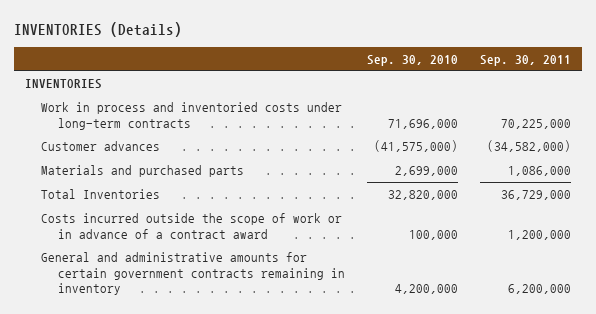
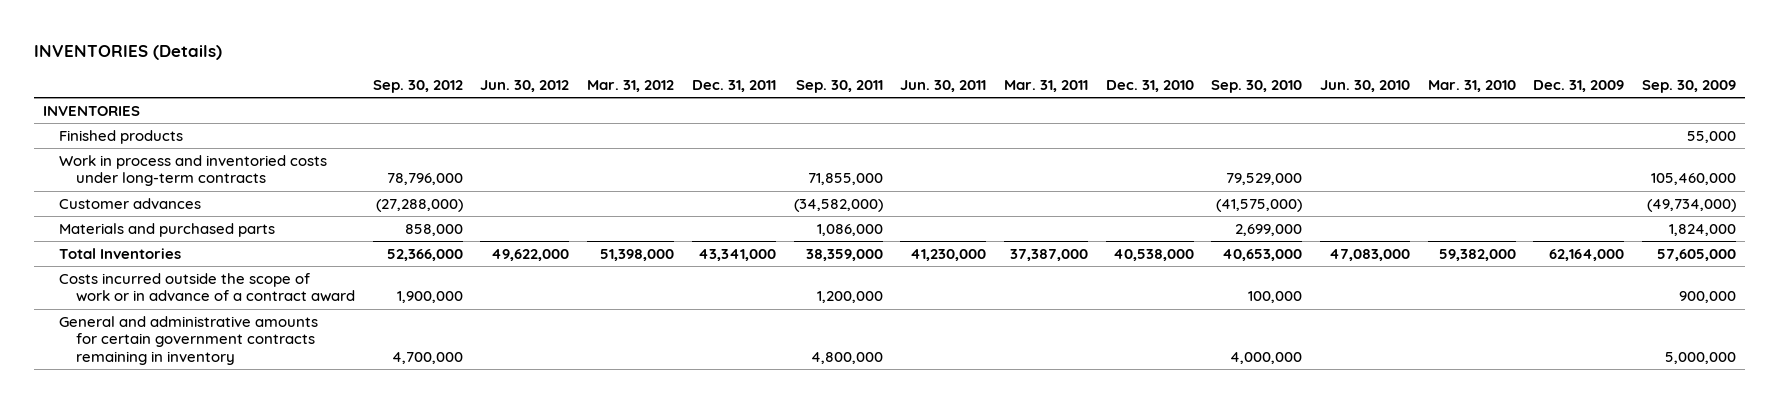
none -> [372,79,463,93] Sep. 30, 2012
none -> [480,79,570,92] Jun. 30, 2012
none -> [587,79,675,92] Mar. 31, 2012
none -> [691,79,776,92] Dec. 31, 2011
none -> [900,79,987,92] Jun. 30, 2011
none -> [1003,79,1088,92] Mar. 31, 2011
none -> [1105,79,1194,92] Dec. 31, 2010
none -> [1320,79,1411,92] Jun. 30, 2010
none -> [1427,79,1516,92] Mar. 31, 2010
none -> [1533,79,1625,92] Dec. 31, 2009
none -> [1642,79,1737,93] Sep. 30, 2009
none -> [59,129,184,144] Finished products
[387,118,458,129] 71,696,000 -> [1226,173,1303,186] 79,529,000
[501,118,572,129] 70,225,000 -> [807,173,883,186] 71,855,000
[387,190,458,201] 32,820,000 -> [1222,248,1303,261] 40,653,000
[501,190,572,201] 36,729,000 -> [805,248,883,261] 38,359,000
[394,284,458,295] 4,200,000 -> [1230,351,1303,364] 4,000,000
[508,284,572,295] 6,200,000 -> [810,351,883,364] 4,800,000

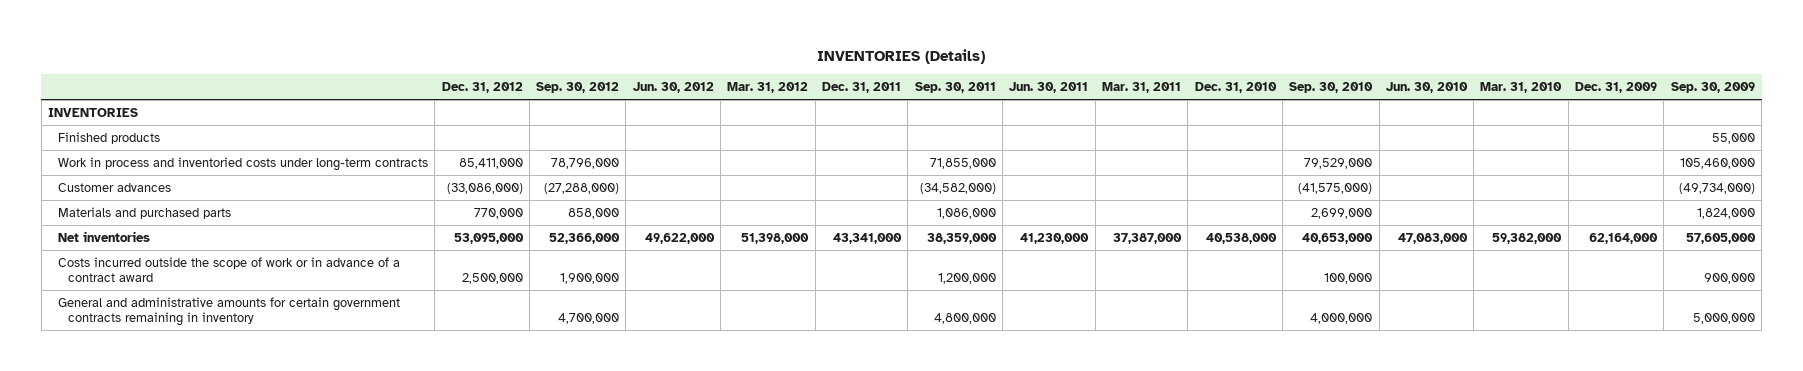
none -> [441,82,523,94] Dec. 31, 2012
[59,247,182,259] Total Inventories -> [57,230,150,242] Net inventories

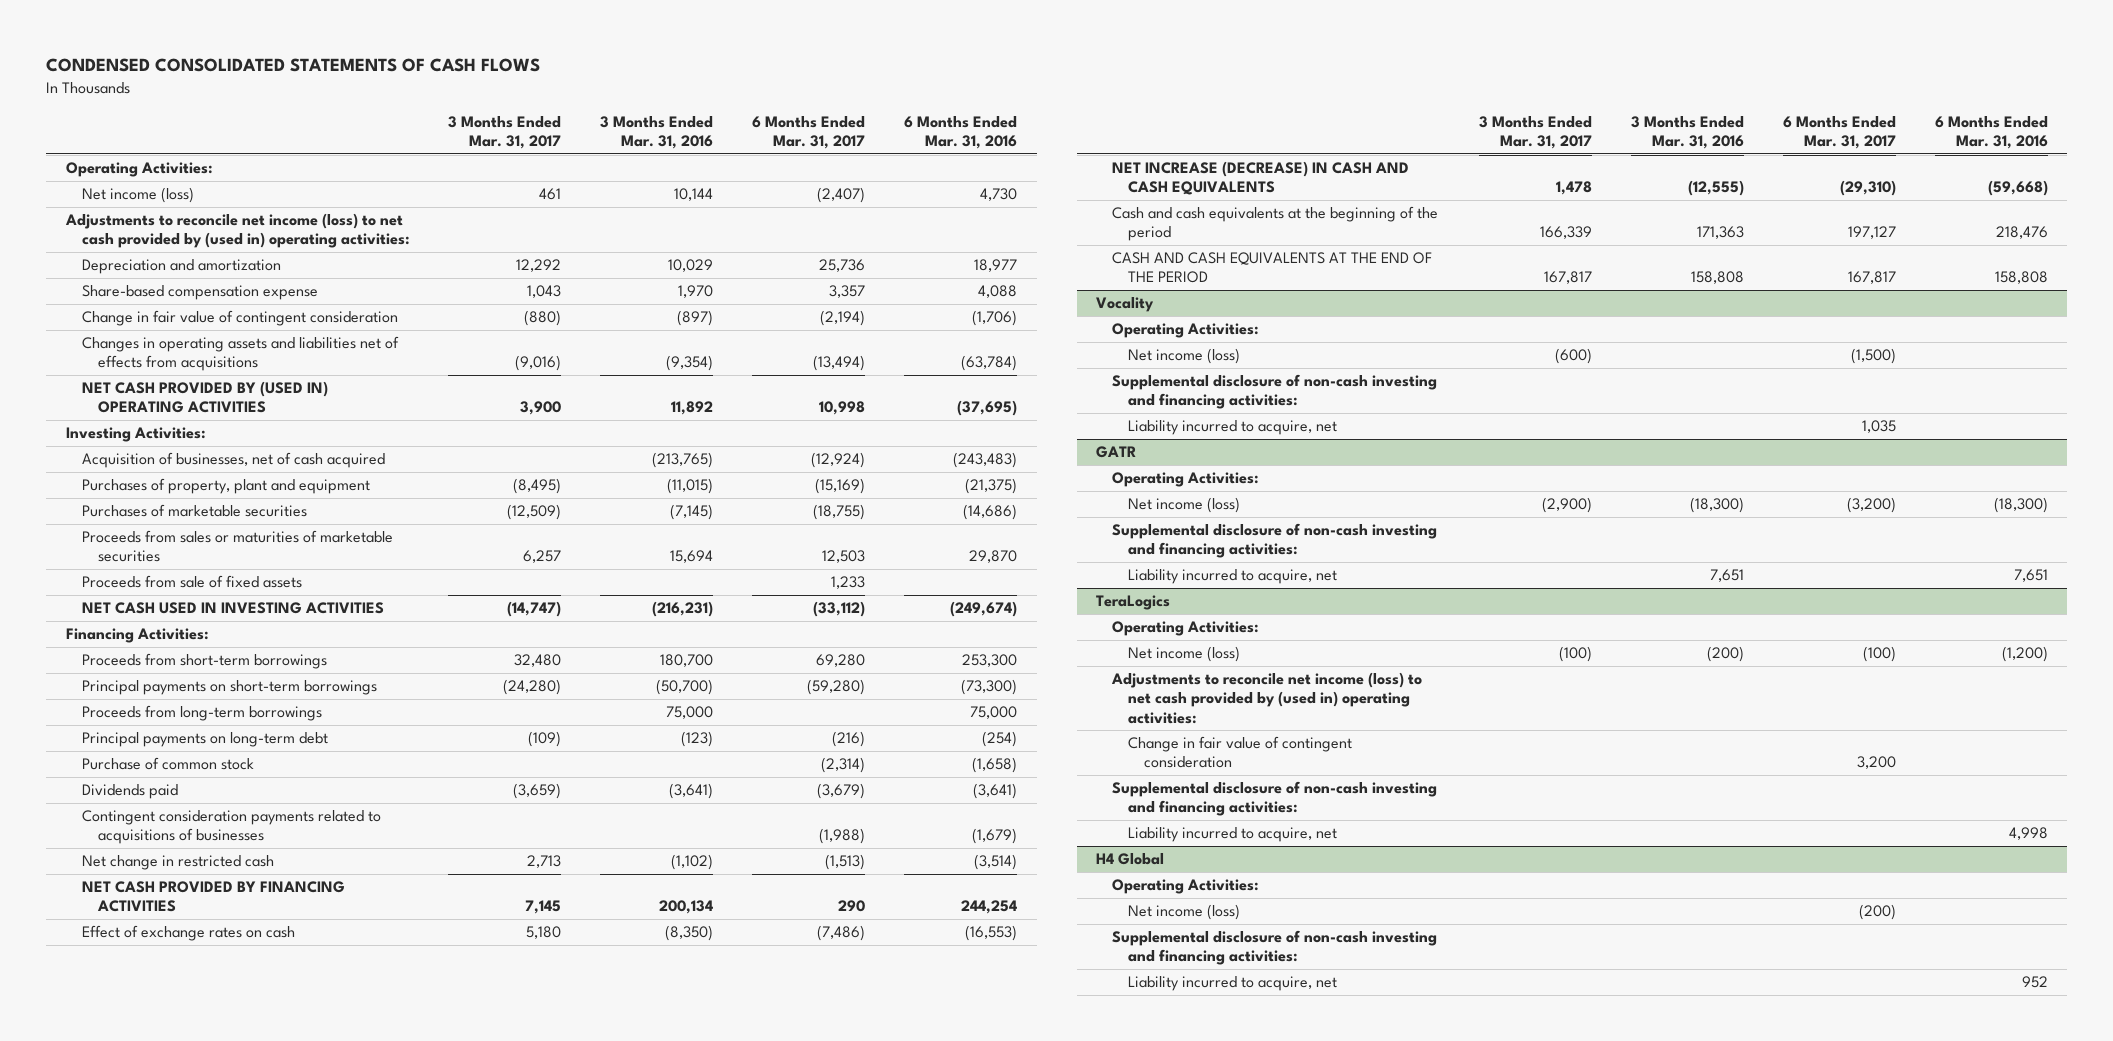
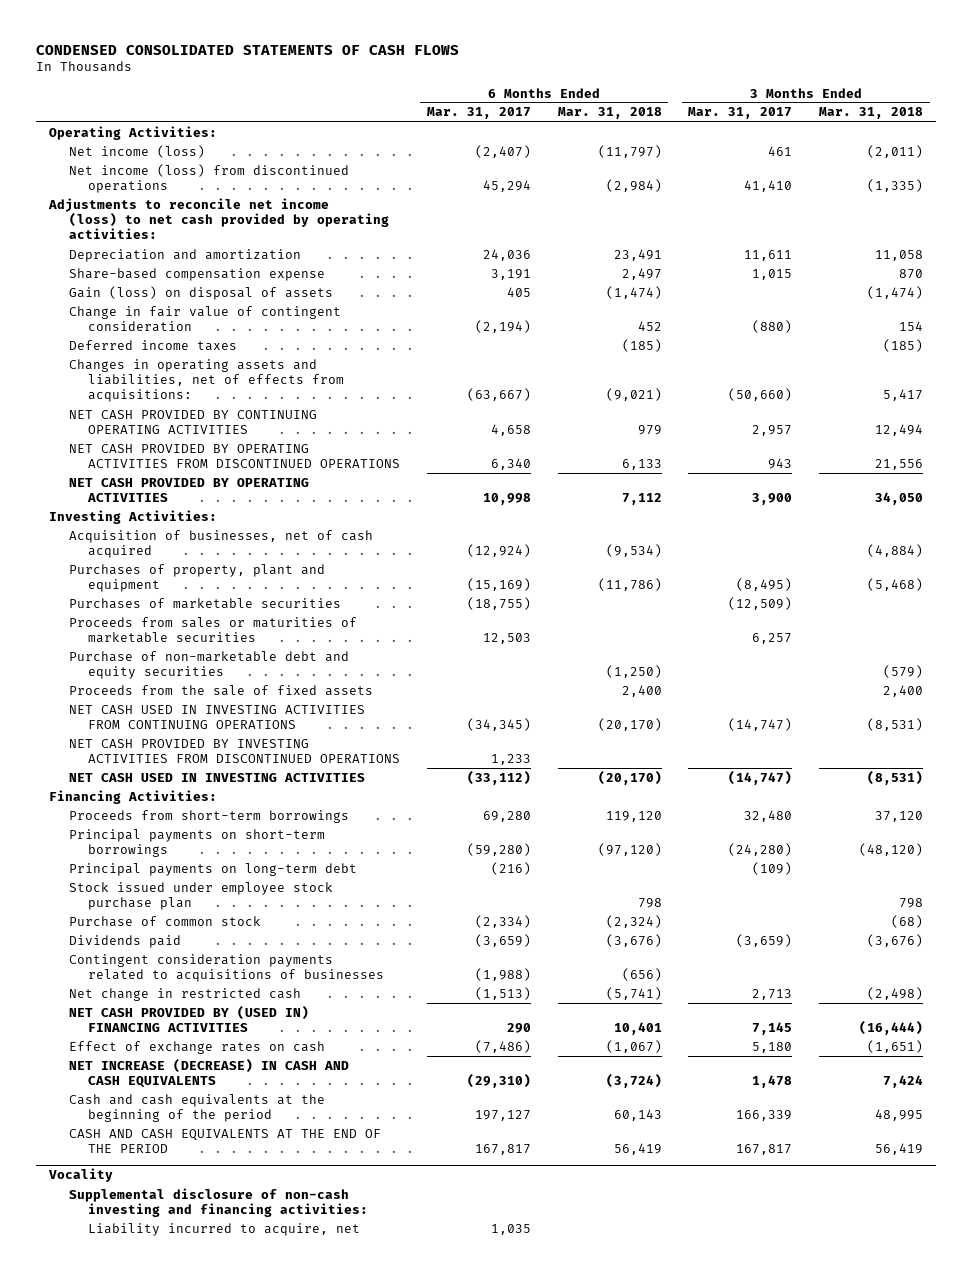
[600,115,714,150] 3 Months Ended Mar. 31, 2016 -> none
[904,115,1018,150] 6 Months Ended Mar. 31, 2016 -> none
none -> [557,107,662,120] Mar. 31, 2018
none -> [819,107,924,120] Mar. 31, 2018
none -> [68,163,349,194] Net income (loss) from discontinued operations
[64,213,410,249] Adjustments to reconcile net income (loss) to net cash provided by (used in) operating activities: -> [48,197,389,240] Adjustments to reconcile net income (loss) to net cash provided by operating activities:
[516,259,562,273] 12,292 -> [744,249,793,261] 11,611
[819,259,866,273] 25,736 -> [482,248,531,261] 24,036
[527,285,562,299] 1,043 -> [752,268,793,280] 1,015
[829,285,866,299] 3,357 -> [490,268,531,280] 3,191
none -> [68,285,333,300] Gain (loss) on disposal of assets
none -> [68,339,237,351] Deferred income taxes
[81,336,399,372] Changes in operating assets and liabilities net of effects from acquisitions -> [68,358,345,403] Changes in operating assets and liabilities, net of effects from acquisitions:
[515,355,562,372] (9,016) -> [728,388,793,402] (50,660)
[813,355,866,372] (13,494) -> [466,388,531,402] (63,667)
[81,381,328,414] NET CASH PROVIDED BY (USED IN) OPERATING ACTIVITIES -> [68,409,317,435] NET CASH PROVIDED BY CONTINUING OPERATING ACTIVITIES
[520,401,562,416] 3,900 -> [752,425,793,437] 2,957
[819,401,866,416] 10,998 -> [490,424,531,437] 4,658
none -> [68,443,401,469] NET CASH PROVIDED BY OPERATING ACTIVITIES FROM DISCONTINUED OPERATIONS
none -> [68,477,309,503] NET CASH PROVIDED BY OPERATING ACTIVITIES
none -> [68,650,349,680] Purchase of non-marketable debt and equity securities
none -> [68,684,373,696] Proceeds from the sale of fixed assets
none -> [68,704,365,730] NET CASH USED IN INVESTING ACTIVITIES FROM CONTINUING OPERATIONS
[81,575,302,589] Proceeds from sale of fixed assets -> [68,738,401,764] NET CASH PROVIDED BY INVESTING ACTIVITIES FROM DISCONTINUED OPERATIONS
[81,705,322,722] Proceeds from long-term borrowings -> none
none -> [68,881,333,911] Stock issued under employee stock purchase plan
[821,757,866,774] (2,314) -> [474,914,531,928] (2,334)
[817,783,866,800] (3,679) -> [474,933,531,947] (3,659)
[81,881,345,913] NET CASH PROVIDED BY FINANCING ACTIVITIES -> [68,1005,309,1033] NET CASH PROVIDED BY (USED IN) FINANCING ACTIVITIES
[1112,323,1260,339] Operating Activities: -> none
[1128,348,1241,365] Net income (loss) -> none
[1096,446,1137,459] GATR -> none
[1112,472,1260,488] Operating Activities: -> none
[1128,497,1241,514] Net income (loss) -> none
[1112,523,1438,559] Supplemental disclosure of non-cash investing and financing activities: -> none
[1128,569,1338,585] Liability incurred to acquire, net -> none
[1096,595,1171,611] TeraLogics -> none
[1112,621,1260,637] Operating Activities: -> none
[1128,646,1241,663] Net income (loss) -> none
[1111,672,1423,724] Adjustments to reconcile net income (loss) to net cash provided by (used in) operating activities: -> none
[1128,736,1353,769] Change in fair value of contingent consideration -> none
[1112,781,1438,817] Supplemental disclosure of non-cash investing and financing activities: -> none
[1128,827,1338,843] Liability incurred to acquire, net -> none
[1096,853,1165,866] H4 Global -> none
[1112,879,1260,895] Operating Activities: -> none
[1128,904,1241,921] Net income (loss) -> none
[1112,930,1438,966] Supplemental disclosure of non-cash investing and financing activities: -> none
[1128,976,1338,992] Liability incurred to acquire, net -> none

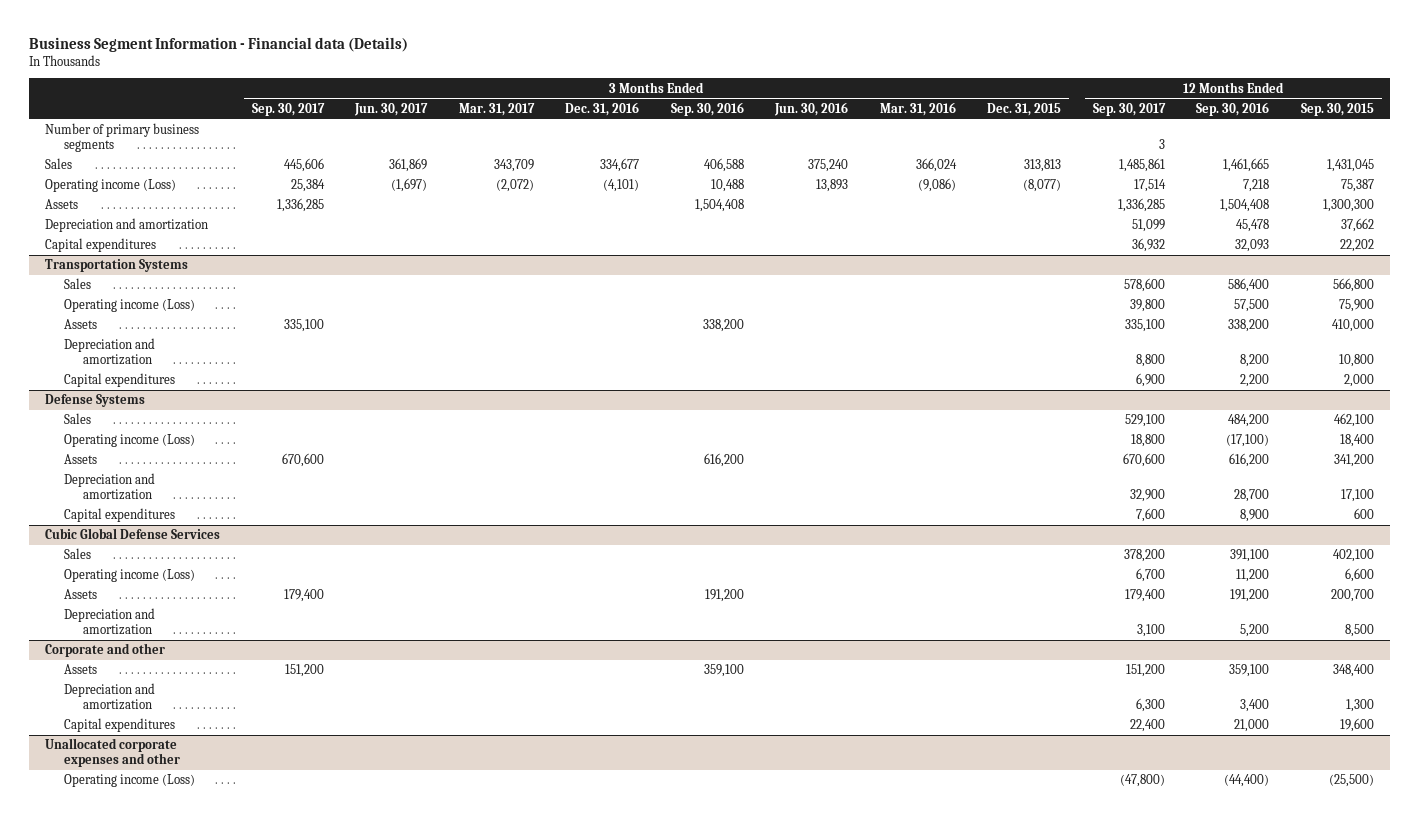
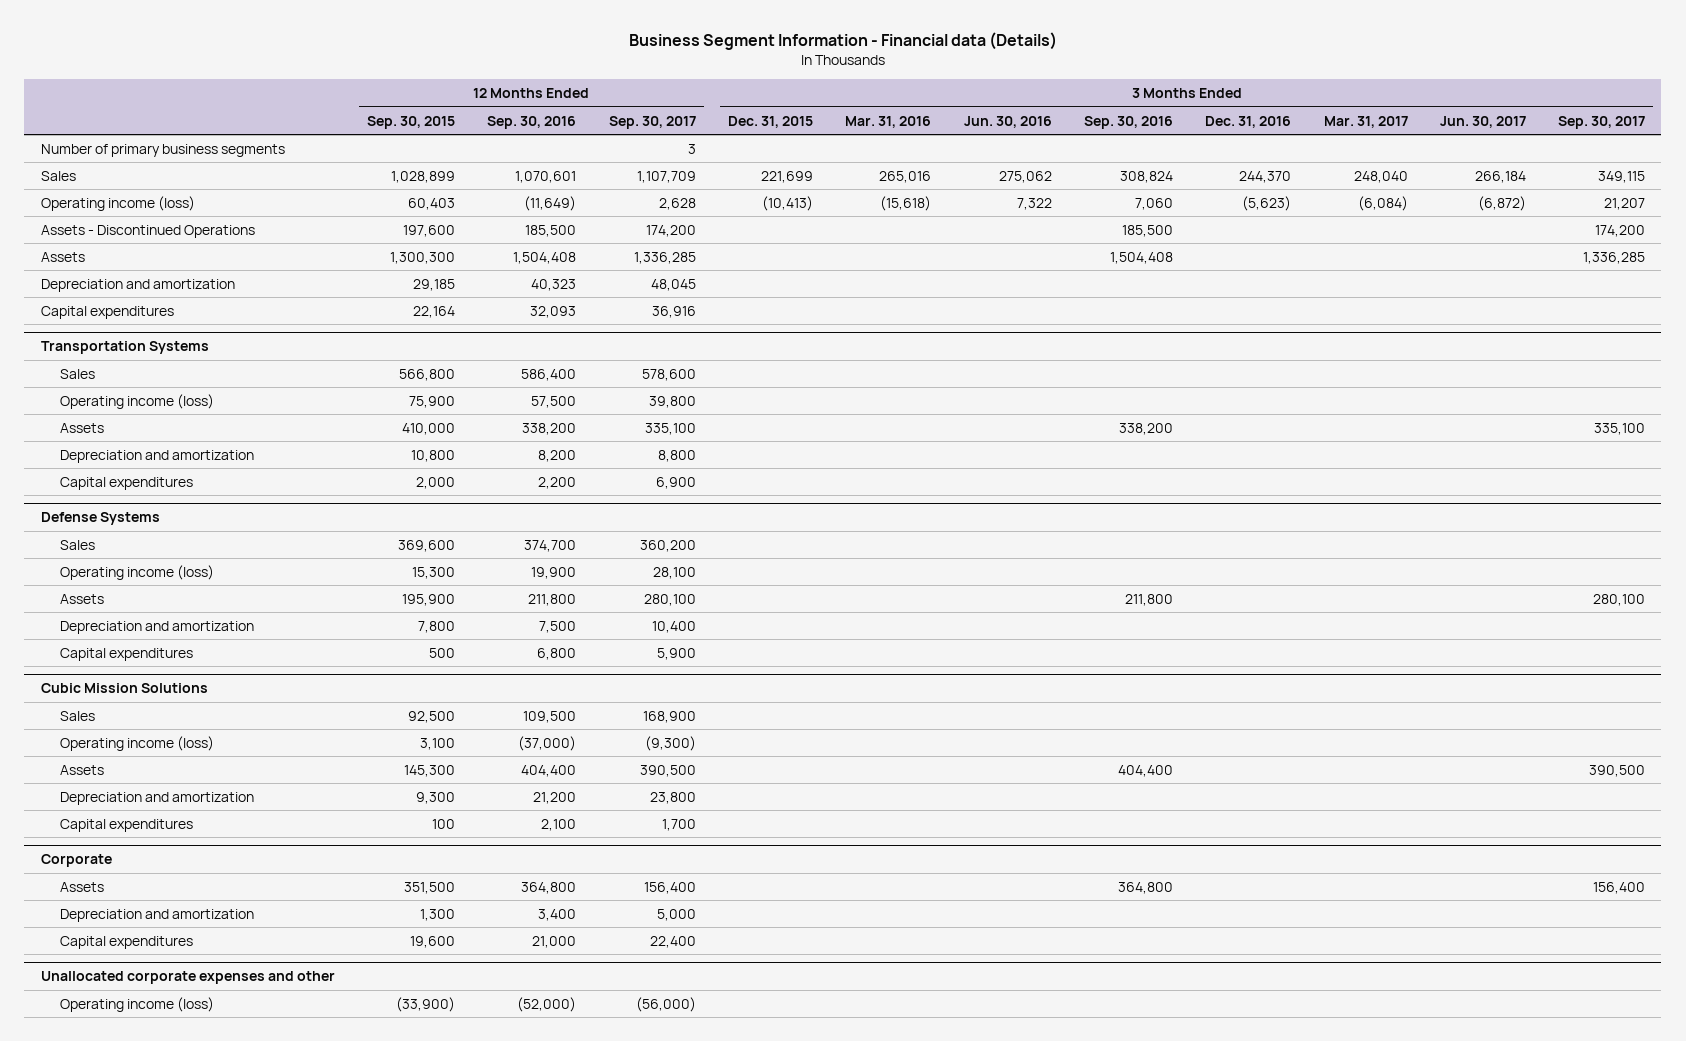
[283,158,324,173] 445,606 -> [1598,170,1646,183] 349,115
[389,158,428,173] 361,869 -> [1474,170,1526,183] 266,184
[493,159,534,173] 343,709 -> [1353,170,1408,183] 248,040
[600,158,640,173] 334,677 -> [1239,170,1292,183] 244,370
[703,158,744,173] 406,588 -> [1119,170,1173,183] 308,824
[808,159,849,173] 375,240 -> [998,170,1052,183] 275,062
[915,158,957,173] 366,024 -> [879,170,932,183] 265,016
[1024,159,1062,173] 313,813 -> [760,170,813,183] 221,699
[1118,158,1165,173] 1,485,861 -> [636,170,696,183] 1,107,709
[1223,158,1270,173] 1,461,665 -> [515,170,577,183] 1,070,601
[1326,159,1374,173] 1,431,045 -> [390,170,455,183] 1,028,899
[45,179,177,193] Operating income (Loss) -> [40,195,195,211] Operating income (loss)
[290,179,325,193] 25,384 -> [1604,197,1646,210] 21,207
[391,178,428,193] (1,697) -> [1477,195,1526,211] (6,872)
[495,179,534,193] (2,072) -> [1357,195,1408,211] (6,084)
[603,179,640,193] (4,101) -> [1242,195,1292,211] (5,623)
[710,179,744,193] 10,488 -> [1134,197,1173,210] 7,060
[816,179,849,193] 13,893 -> [1016,197,1052,210] 7,322
[917,178,956,193] (9,086) -> [880,195,932,211] (15,618)
[1023,179,1062,193] (8,077) -> [761,195,813,211] (10,413)
[1133,179,1166,193] 17,514 -> [658,197,696,210] 2,628
[1243,179,1270,193] 7,218 -> [524,195,577,211] (11,649)
[1340,179,1374,193] 75,387 -> [407,197,455,210] 60,403
none -> [40,224,255,238] Assets - Discontinued Operations
[1131,219,1165,233] 51,099 -> [650,278,696,291] 48,045
[1236,219,1270,233] 45,478 -> [531,278,577,291] 40,323
[1340,218,1374,233] 37,662 -> [412,278,455,291] 29,185
[1131,238,1165,253] 36,932 -> [651,305,696,318] 36,916
[1339,239,1374,253] 22,202 -> [412,305,455,318] 22,164
[64,299,196,313] Operating income (Loss) -> [60,393,215,409] Operating income (loss)
[45,528,221,540] Cubic Global Defense Services -> none
[1124,414,1165,428] 529,100 -> [639,539,696,552] 360,200
[1228,414,1270,428] 484,200 -> [524,539,577,552] 374,700
[1333,413,1374,428] 462,100 -> [397,539,455,552] 369,600
[64,434,196,448] Operating income (Loss) -> [60,564,215,580] Operating income (loss)
[1130,434,1165,448] 18,800 -> [652,566,696,579] 28,100
[1226,434,1270,448] (17,100) -> [531,566,577,579] 19,900
[1339,434,1374,448] 18,400 -> [411,566,455,579] 15,300
[281,453,324,468] 670,600 -> [1593,593,1646,606] 280,100
[703,453,744,468] 616,200 -> [1124,593,1173,606] 211,800
[1122,453,1165,468] 670,600 -> [643,593,696,606] 280,100
[1229,453,1270,468] 616,200 -> [528,593,577,606] 211,800
[1333,454,1374,468] 341,200 -> [401,593,455,606] 195,900
[1129,489,1165,503] 32,900 -> [651,620,696,633] 10,400
[1234,489,1270,503] 28,700 -> [539,620,577,633] 7,500
[1340,489,1374,503] 17,100 -> [417,620,455,633] 7,800
[1135,508,1165,523] 7,600 -> [656,647,696,660] 5,900
[1240,509,1270,523] 8,900 -> [537,647,577,660] 6,800
[1353,508,1374,520] 600 -> [428,647,455,658] 500
none -> [40,683,208,694] Cubic Mission Solutions
[1123,549,1165,563] 378,200 -> [642,710,696,723] 168,900
[1230,549,1270,563] 391,100 -> [523,710,577,723] 109,500
[1332,549,1374,563] 402,100 -> [407,710,455,723] 92,500
[64,569,196,583] Operating income (Loss) -> [60,735,215,751] Operating income (loss)
[1135,568,1165,583] 6,700 -> [644,735,696,751] (9,300)
[1236,569,1270,583] 11,200 -> [518,735,577,751] (37,000)
[1344,568,1374,583] 6,600 -> [419,737,455,750] 3,100
[283,589,324,603] 179,400 -> [1589,764,1646,777] 390,500
[704,589,744,603] 191,200 -> [1117,764,1173,777] 404,400
[1124,589,1165,603] 179,400 -> [639,764,696,777] 390,500
[1230,589,1270,603] 191,200 -> [521,764,577,777] 404,400
[1330,589,1374,603] 200,700 -> [403,764,455,777] 145,300
[1136,624,1165,638] 3,100 -> [649,791,696,804] 23,800
[1240,624,1270,638] 5,200 -> [533,791,577,804] 21,200
[1344,624,1374,638] 8,500 -> [415,791,455,804] 9,300
none -> [60,818,194,832] Capital expenditures
[45,643,166,658] Corporate and other -> [40,854,112,868] Corporate
[284,664,324,678] 151,200 -> [1593,881,1646,894] 156,400
[703,664,744,678] 359,100 -> [1117,881,1173,894] 364,800
[1125,664,1165,678] 151,200 -> [643,881,696,894] 156,400
[1229,664,1270,678] 359,100 -> [521,881,577,894] 364,800
[1332,664,1374,678] 348,400 -> [403,881,455,894] 351,500
[1135,698,1165,713] 6,300 -> [656,908,696,921] 5,000
[64,774,196,788] Operating income (Loss) -> [60,996,215,1012] Operating income (loss)
[1119,774,1165,788] (47,800) -> [635,996,696,1012] (56,000)
[1224,774,1270,788] (44,400) -> [517,996,577,1012] (52,000)
[1328,774,1374,788] (25,500) -> [395,996,455,1012] (33,900)

